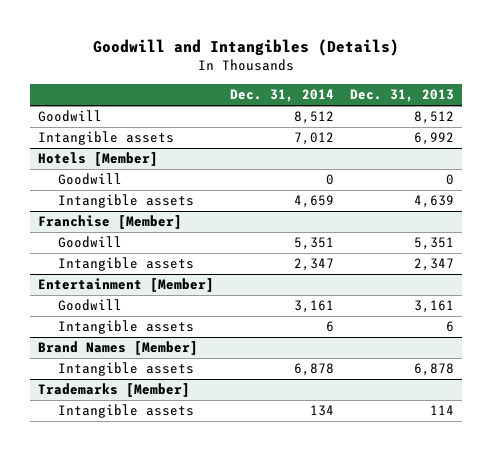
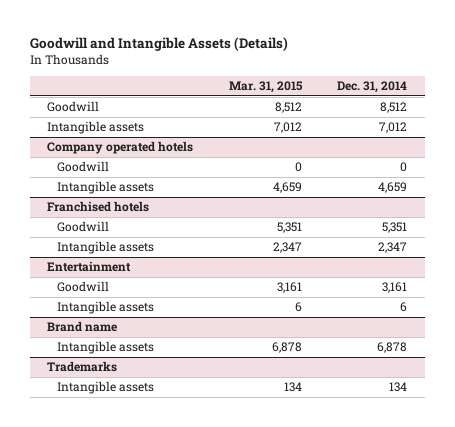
[92,38,399,56] Goodwill and Intangibles (Details) -> [29,37,288,52] Goodwill and Intangible Assets (Details)
[349,89,454,103] Dec. 31, 2013 -> none
none -> [228,80,303,93] Mar. 31, 2015
[38,152,159,167] Hotels [Member] -> [47,141,194,155] Company operated hotels
[38,215,183,230] Franchise [Member] -> [47,201,150,213] Franchised hotels
[38,278,215,293] Entertainment [Member] -> [47,261,132,273] Entertainment
[38,341,199,356] Brand Names [Member] -> [47,321,118,333] Brand name
[38,383,191,398] Trademarks [Member] -> [47,361,118,373] Trademarks

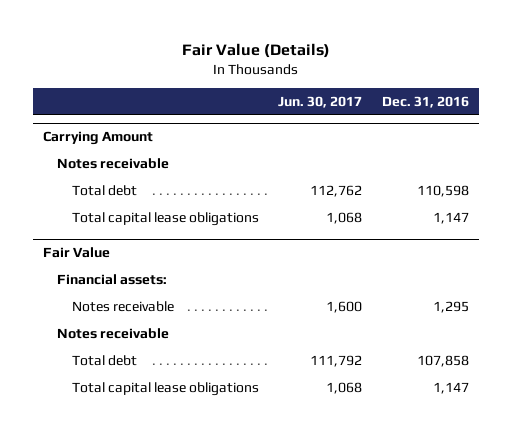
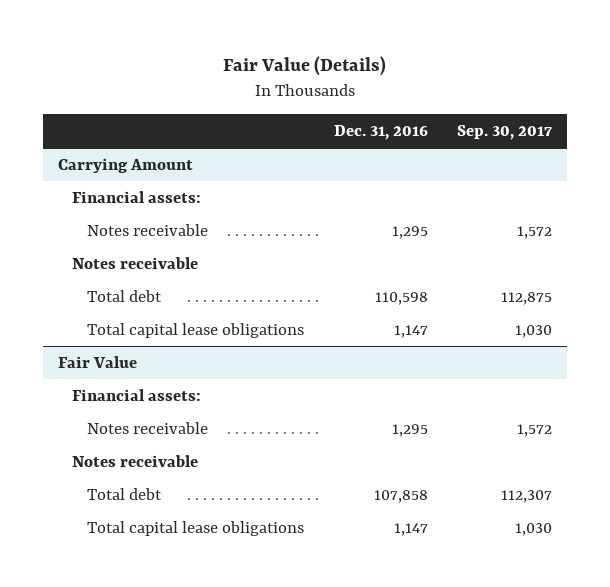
[278,95,363,108] Jun. 30, 2017 -> none
none -> [457,125,553,141] Sep. 30, 2017
none -> [72,190,202,203] Financial assets:
none -> [87,223,209,236] Notes receivable

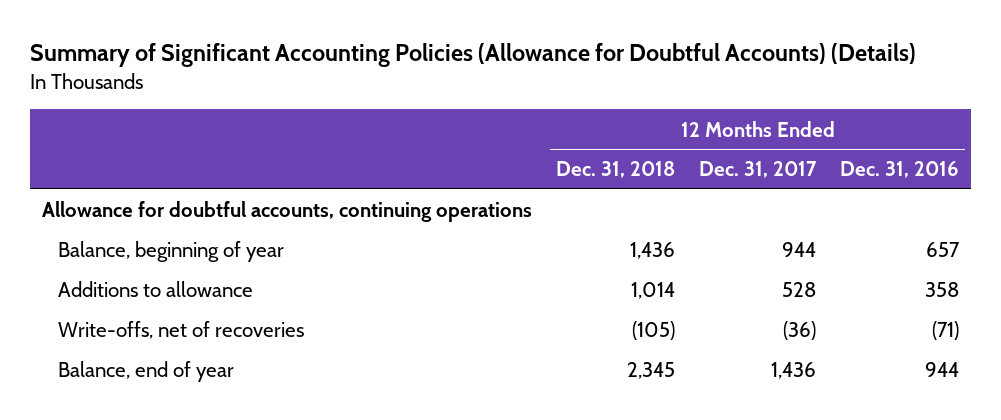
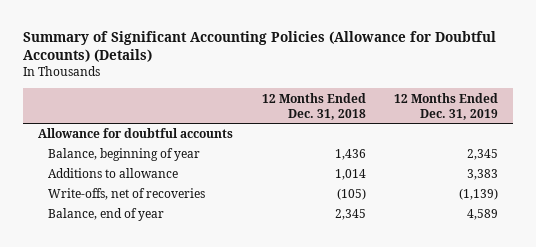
[699,161,818,179] Dec. 31, 2017 -> none
[840,161,960,179] Dec. 31, 2016 -> none
none -> [394,92,499,120] 12 Months Ended Dec. 31, 2019
[41,201,532,223] Allowance for doubtful accounts, continuing operations -> [37,128,233,139] Allowance for doubtful accounts

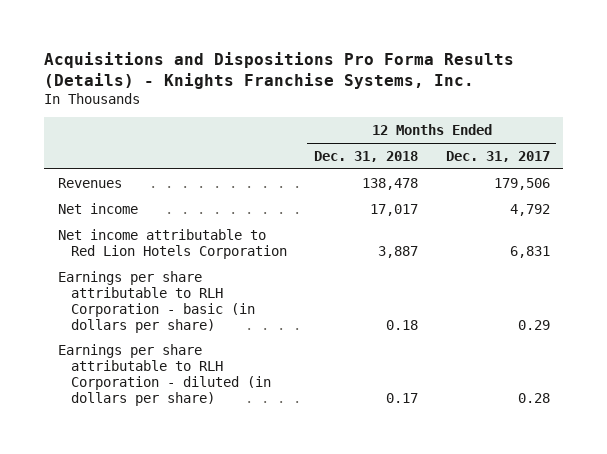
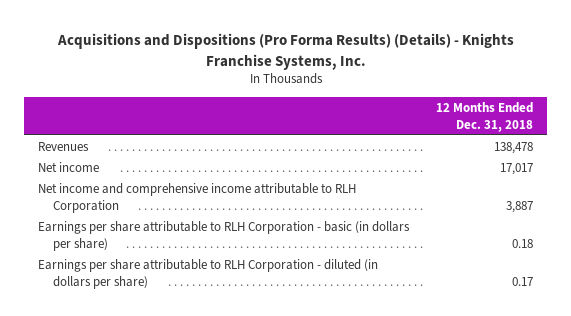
[44,52,515,89] Acquisitions and Dispositions Pro Forma Results (Details) - Knights Franchise Systems, Inc. -> [56,32,514,70] Acquisitions and Dispositions (Pro Forma Results) (Details) - Knights Franchise Systems, Inc.
[445,150,550,162] Dec. 31, 2017 -> none
[57,228,287,259] Net income attributable to Red Lion Hotels Corporation -> [38,182,357,214] Net income and comprehensive income attributable to RLH Corporation

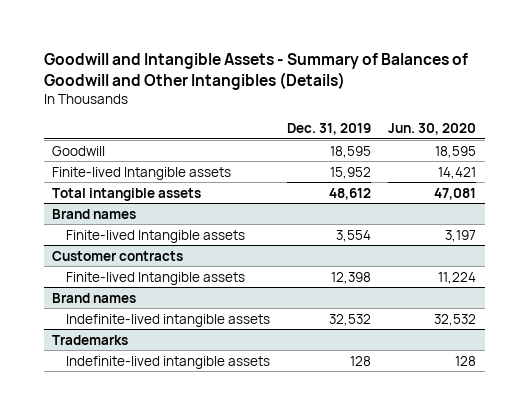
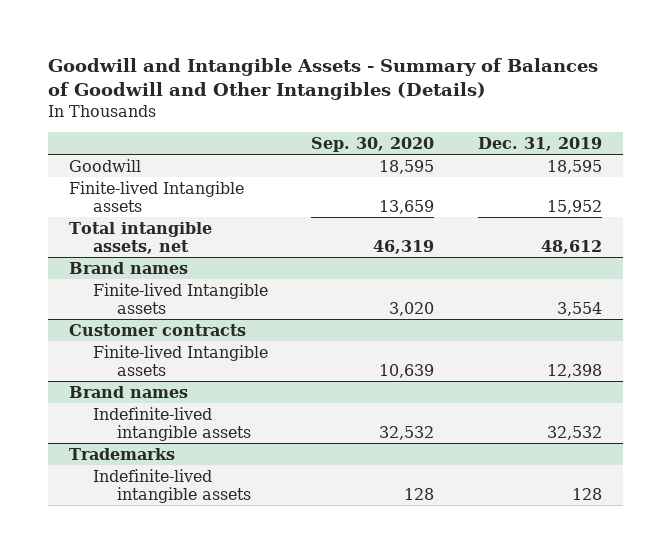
[388,123,477,136] Jun. 30, 2020 -> none
none -> [311,136,435,152] Sep. 30, 2020
[52,187,202,201] Total intangible assets -> [69,221,213,254] Total intangible assets, net

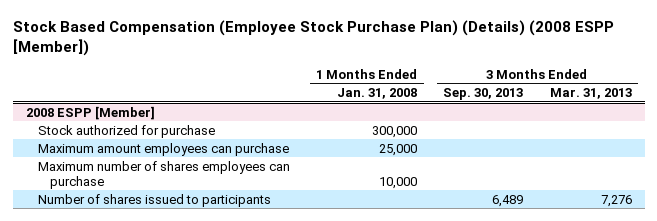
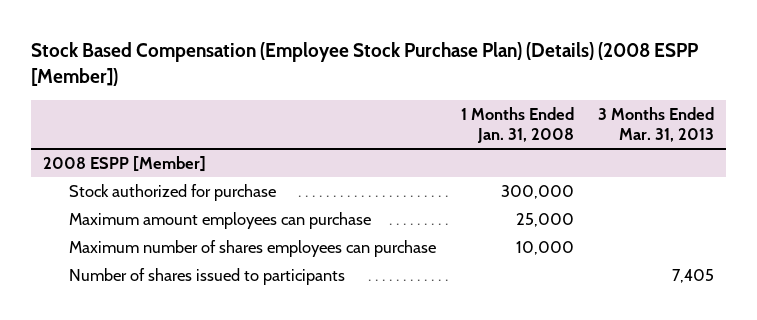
[443,88,524,101] Sep. 30, 2013 -> none
[600,194,632,207] 7,276 -> [671,268,714,283] 7,405

